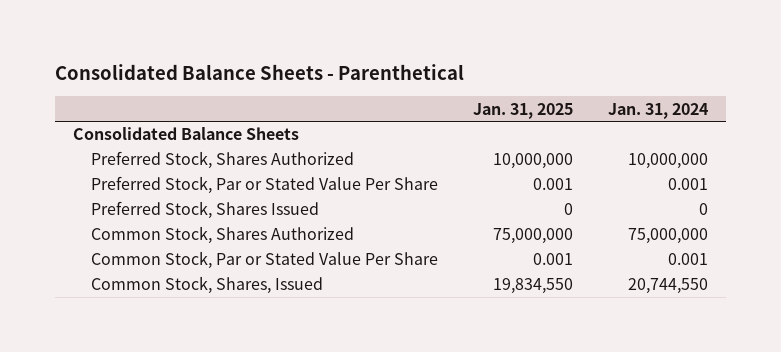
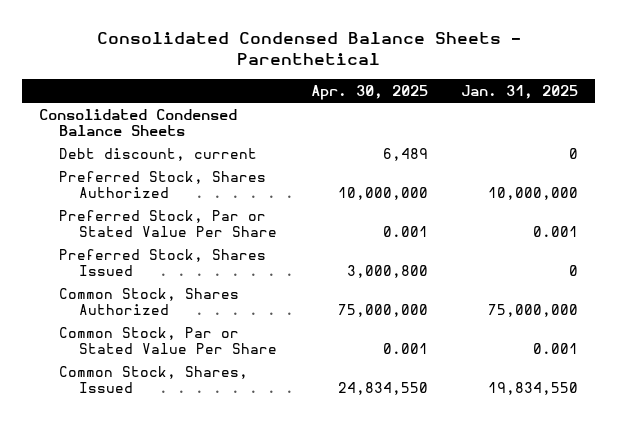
[55,64,465,81] Consolidated Balance Sheets - Parenthetical -> [96,31,521,66] Consolidated Condensed Balance Sheets - Parenthetical
[607,102,708,119] Jan. 31, 2024 -> none
none -> [310,84,428,100] Apr. 30, 2025
[73,127,300,141] Consolidated Balance Sheets -> [39,108,238,136] Consolidated Condensed Balance Sheets
none -> [59,147,258,161] Debt discount, current

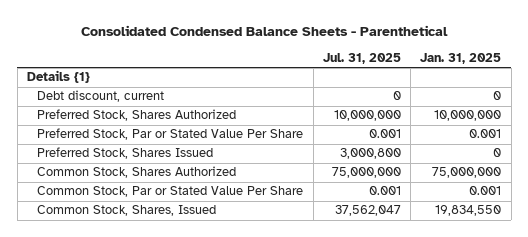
[310,84,428,100] Apr. 30, 2025 -> none
none -> [322,53,401,65] Jul. 31, 2025
[39,108,238,136] Consolidated Condensed Balance Sheets -> [26,70,90,84] Details {1}

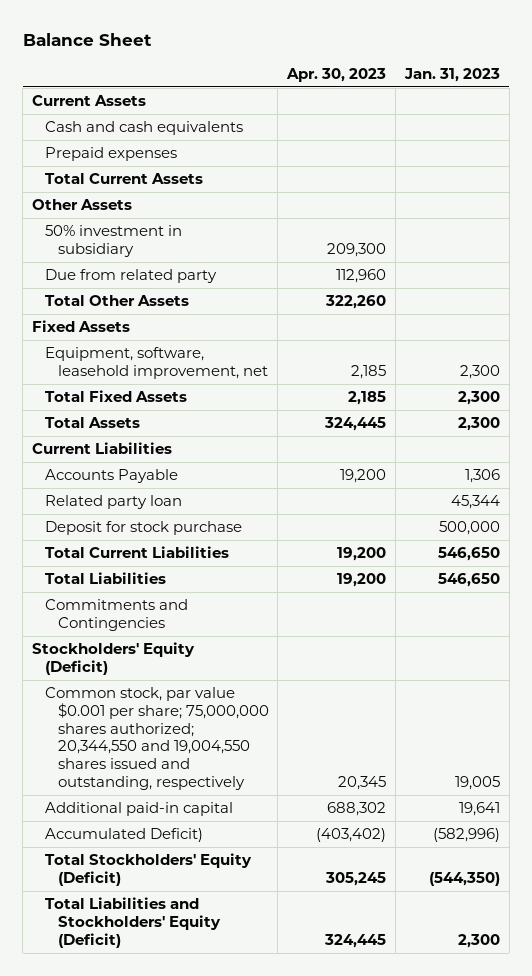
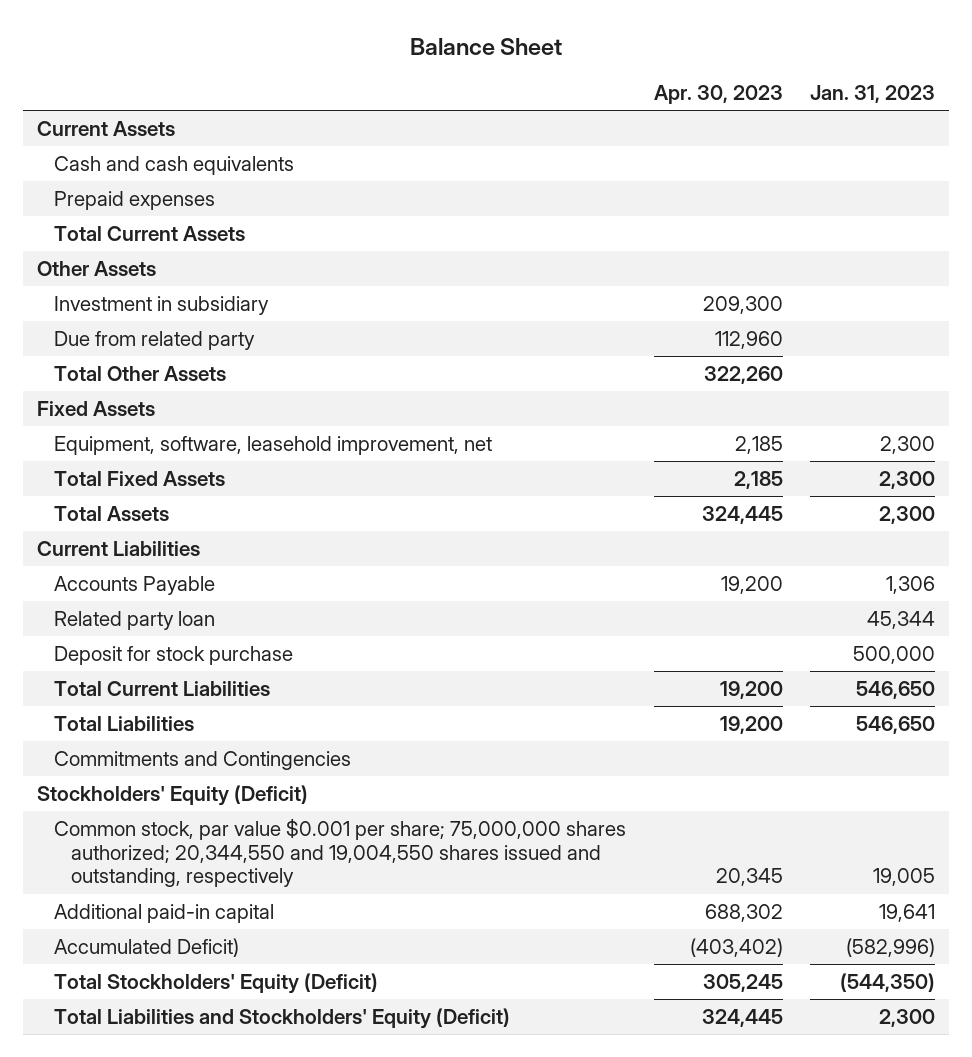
[44,225,182,257] 50% investment in subsidiary -> [53,296,269,316] Investment in subsidiary

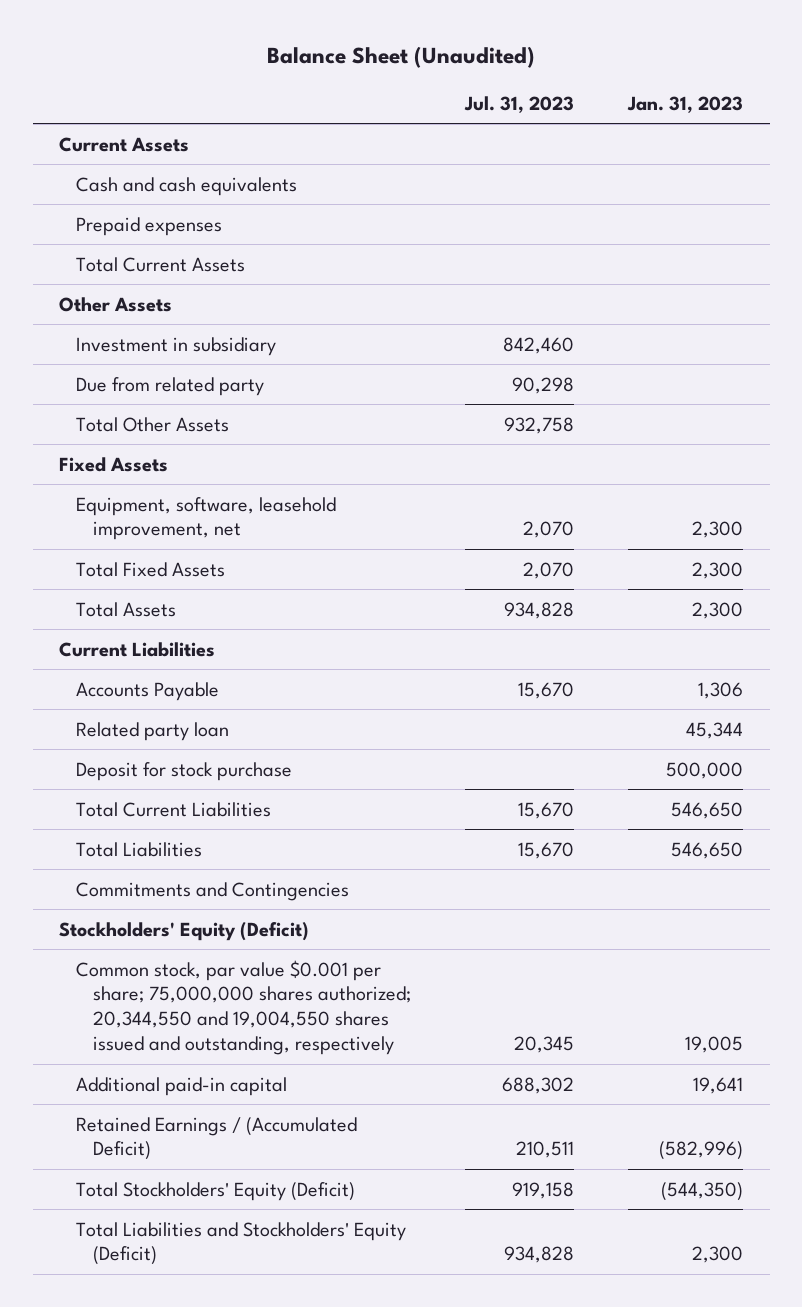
[410,37,563,55] Balance Sheet -> [267,46,536,69] Balance Sheet (Unaudited)
[653,85,783,105] Apr. 30, 2023 -> none
none -> [464,95,575,113] Jul. 31, 2023
[53,938,239,958] Accumulated Deficit) -> [76,1116,358,1161] Retained Earnings / (Accumulated Deficit)

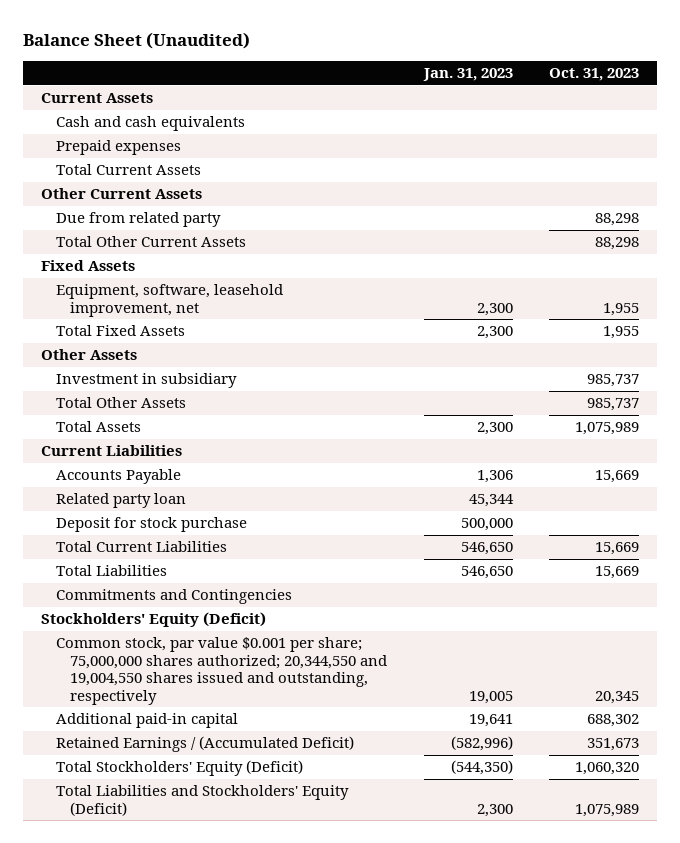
[464,95,575,113] Jul. 31, 2023 -> none
none -> [549,68,640,82] Oct. 31, 2023
none -> [40,188,202,200] Other Current Assets
none -> [55,236,246,248] Total Other Current Assets
[59,296,173,312] Other Assets -> [40,349,137,361] Other Assets
[76,336,277,356] Investment in subsidiary -> [55,373,237,389] Investment in subsidiary
[76,416,230,432] Total Other Assets -> [55,397,186,409] Total Other Assets

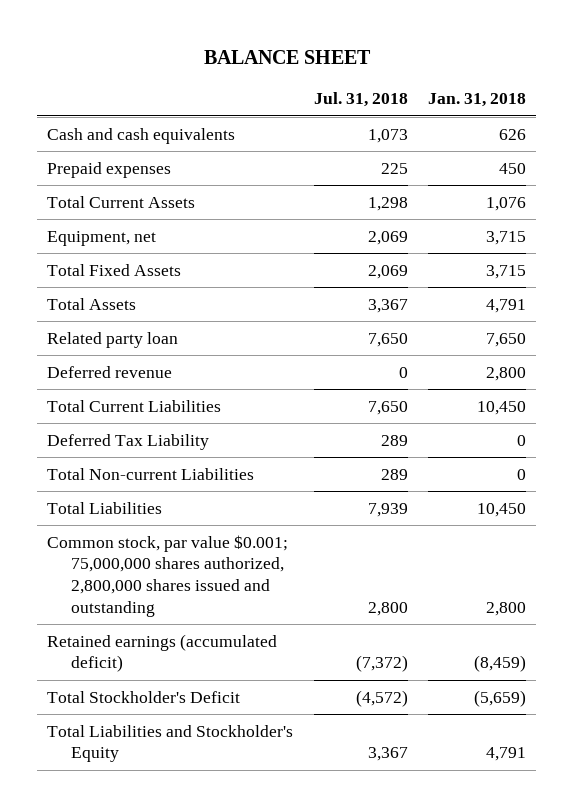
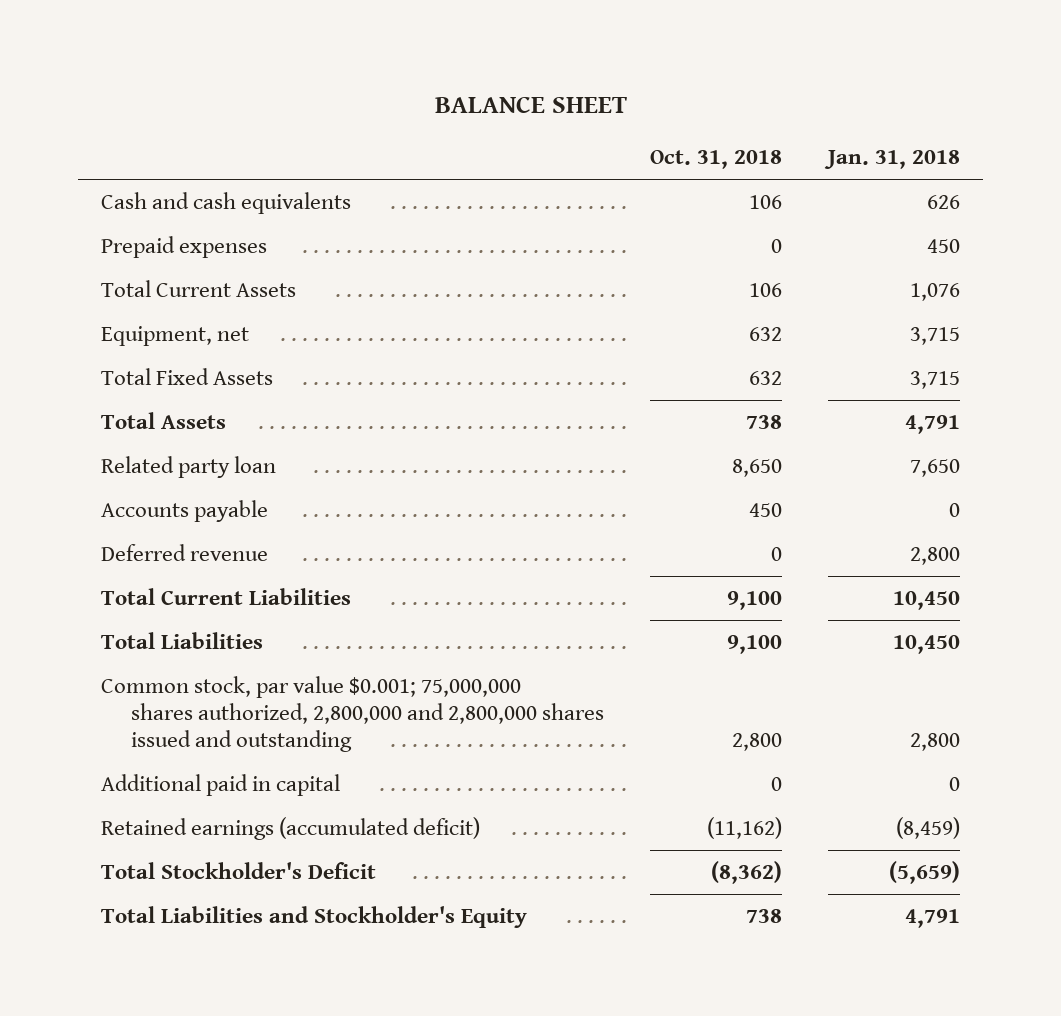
[313,92,408,108] Jul. 31, 2018 -> none
none -> [649,150,782,170] Oct. 31, 2018
none -> [100,499,268,522] Accounts payable
[47,433,210,450] Deferred Tax Liability -> none
[47,467,255,480] Total Non-current Liabilities -> none
[47,534,289,617] Common stock, par value $0.001; 75,000,000 shares authorized, 2,800,000 shares issued and outstanding -> [100,675,604,753] Common stock, par value $0.001; 75,000,000 shares authorized, 2,800,000 and 2,800,000 shares issued and outstanding
none -> [100,773,340,796] Additional paid in capital

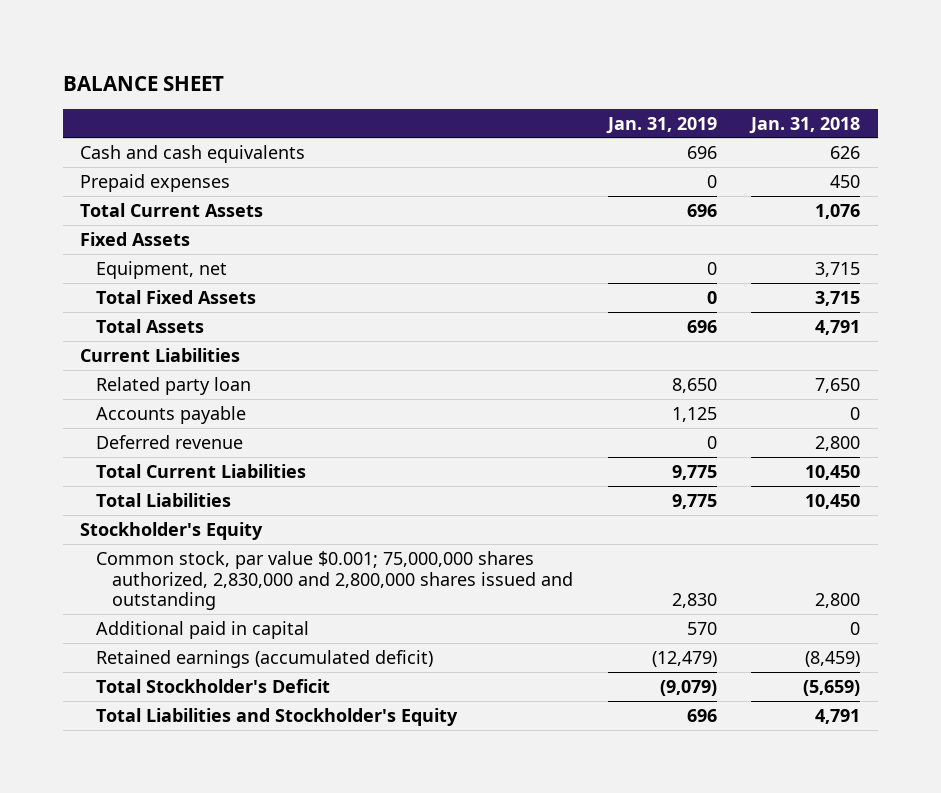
[649,150,782,170] Oct. 31, 2018 -> none
none -> [605,116,717,134] Jan. 31, 2019
none -> [80,231,191,246] Fixed Assets
none -> [80,347,241,362] Current Liabilities
none -> [80,521,264,540] Stockholder's Equity
[100,675,604,753] Common stock, par value $0.001; 75,000,000 shares authorized, 2,800,000 and 2,800,000 shares issued and outstanding -> [96,550,573,611] Common stock, par value $0.001; 75,000,000 shares authorized, 2,830,000 and 2,800,000 shares issued and outstanding

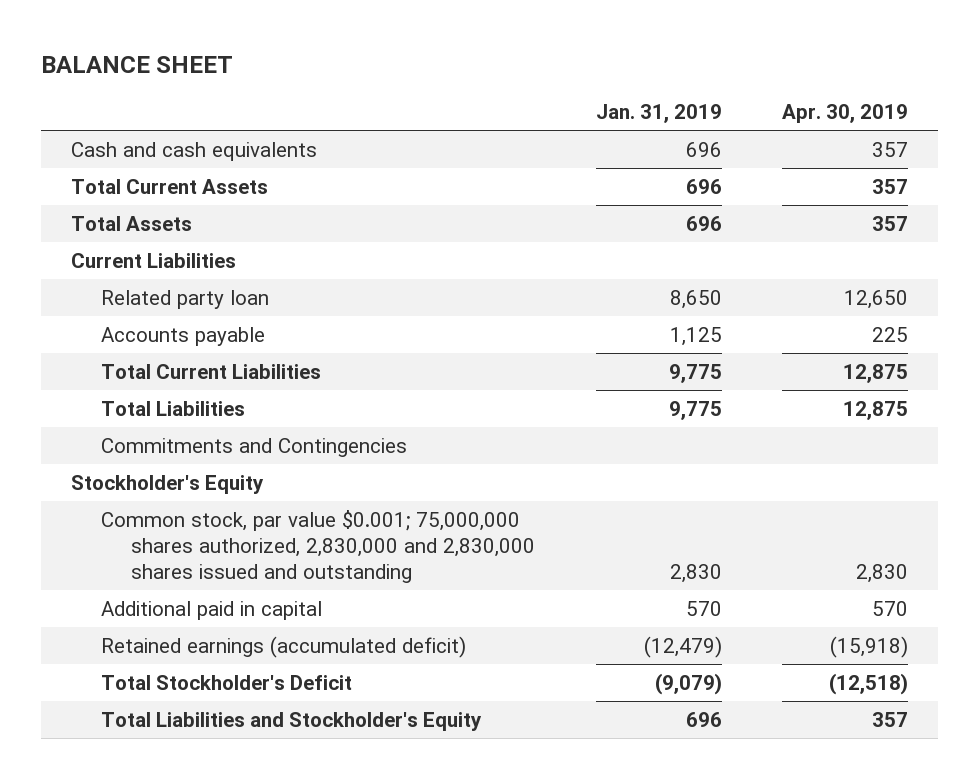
[749,116,861,134] Jan. 31, 2018 -> none
none -> [782,104,909,124] Apr. 30, 2019
[80,173,231,192] Prepaid expenses -> none
[80,231,191,246] Fixed Assets -> none
[96,260,228,279] Equipment, net -> none
[96,289,257,304] Total Fixed Assets -> none
[96,434,244,449] Deferred revenue -> none
none -> [101,437,408,457] Commitments and Contingencies
[96,550,573,611] Common stock, par value $0.001; 75,000,000 shares authorized, 2,830,000 and 2,800,000 shares issued and outstanding -> [101,509,536,584] Common stock, par value $0.001; 75,000,000 shares authorized, 2,830,000 and 2,830,000 shares issued and outstanding

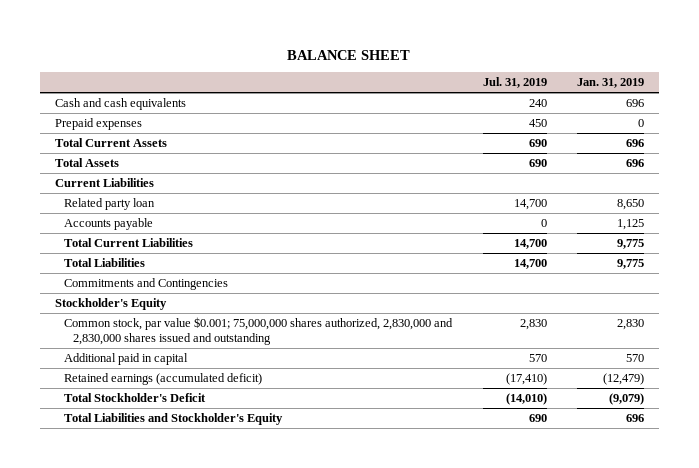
[782,104,909,124] Apr. 30, 2019 -> none
none -> [482,77,547,89] Jul. 31, 2019
none -> [55,118,143,131] Prepaid expenses

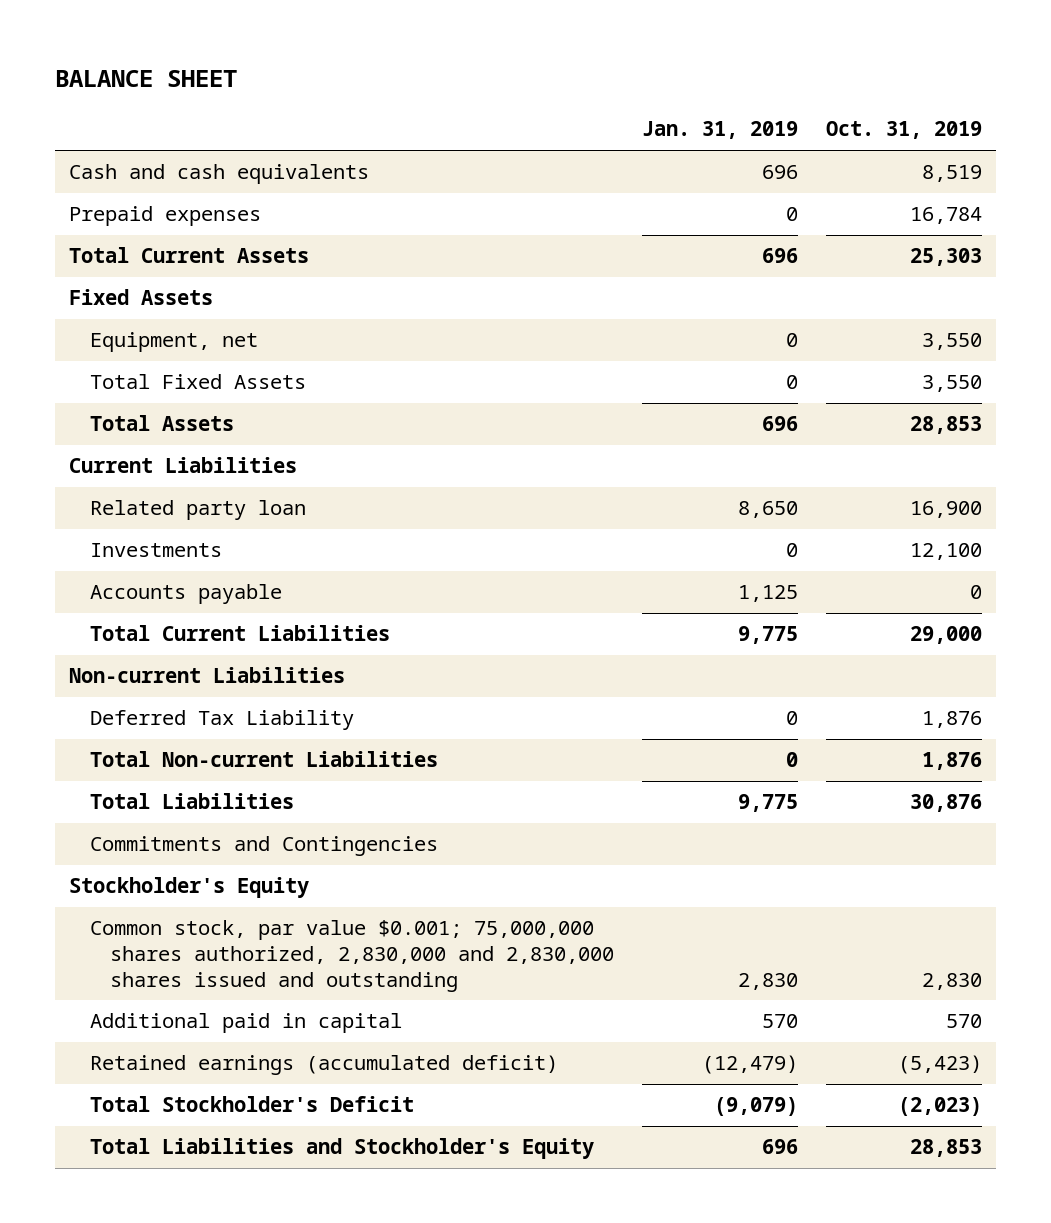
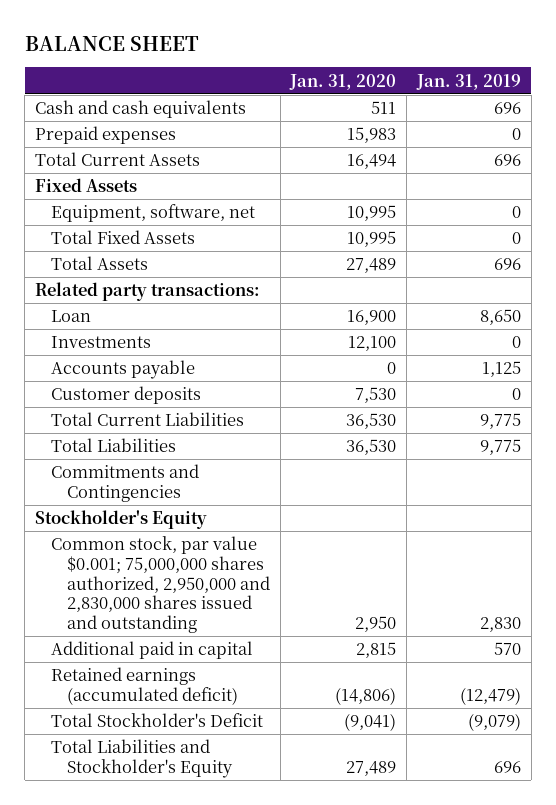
[826,121,983,140] Oct. 31, 2019 -> none
none -> [289,73,397,90] Jan. 31, 2020
[89,332,258,353] Equipment, net -> [50,204,255,223] Equipment, software, net
[69,457,298,474] Current Liabilities -> none
none -> [34,282,260,302] Related party transactions:
[89,500,306,521] Related party loan -> [50,310,91,323] Loan
none -> [50,386,201,405] Customer deposits
[69,667,346,684] Non-current Liabilities -> none
[89,710,354,731] Deferred Tax Liability -> none
[89,751,438,768] Total Non-current Liabilities -> none
[89,920,615,992] Common stock, par value $0.001; 75,000,000 shares authorized, 2,830,000 and 2,830,000 shares issued and outstanding -> [50,536,270,634] Common stock, par value $0.001; 75,000,000 shares authorized, 2,950,000 and 2,830,000 shares issued and outstanding

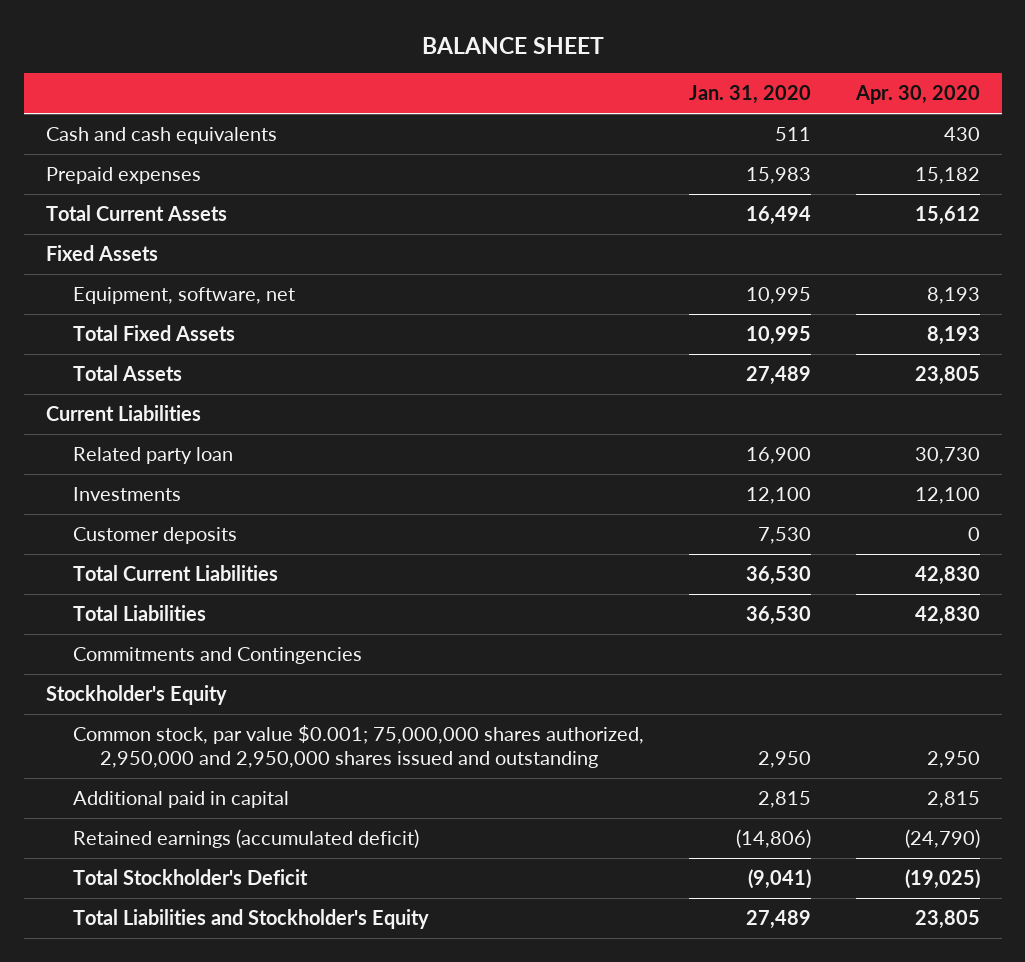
[415,73,521,90] Jan. 31, 2019 -> none
none -> [854,85,980,105] Apr. 30, 2020
[34,282,260,302] Related party transactions: -> none
none -> [45,404,201,421] Current Liabilities
[50,310,91,323] Loan -> [73,446,234,464] Related party loan
[50,360,195,380] Accounts payable -> none
[50,536,270,634] Common stock, par value $0.001; 75,000,000 shares authorized, 2,950,000 and 2,830,000 shares issued and outstanding -> [73,724,645,769] Common stock, par value $0.001; 75,000,000 shares authorized, 2,950,000 and 2,950,000 shares issued and outstanding

